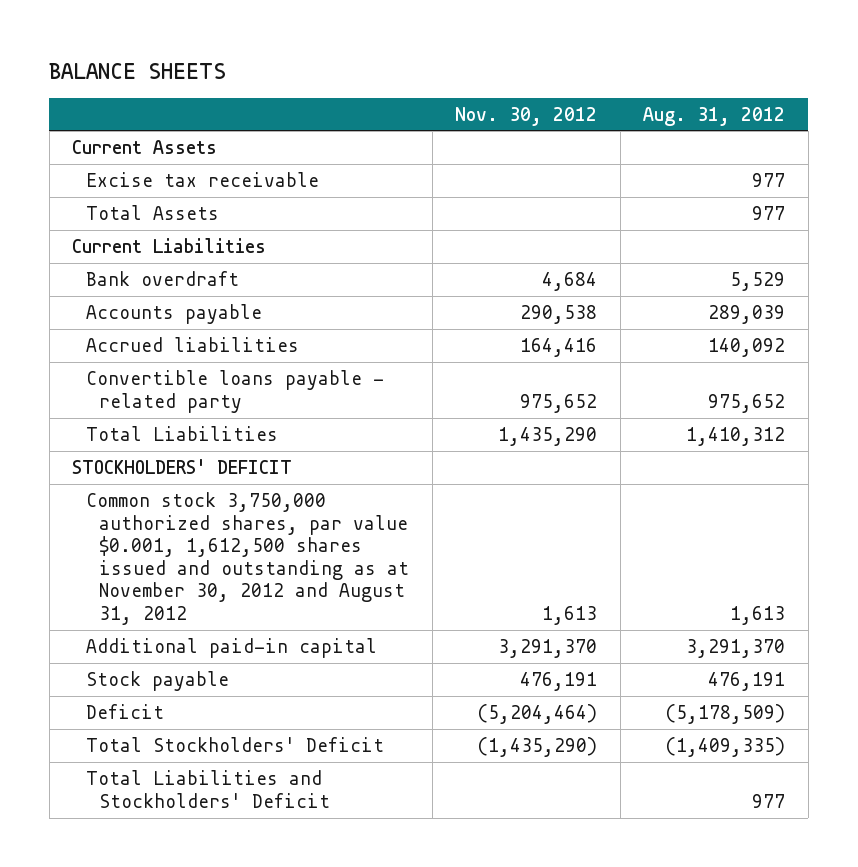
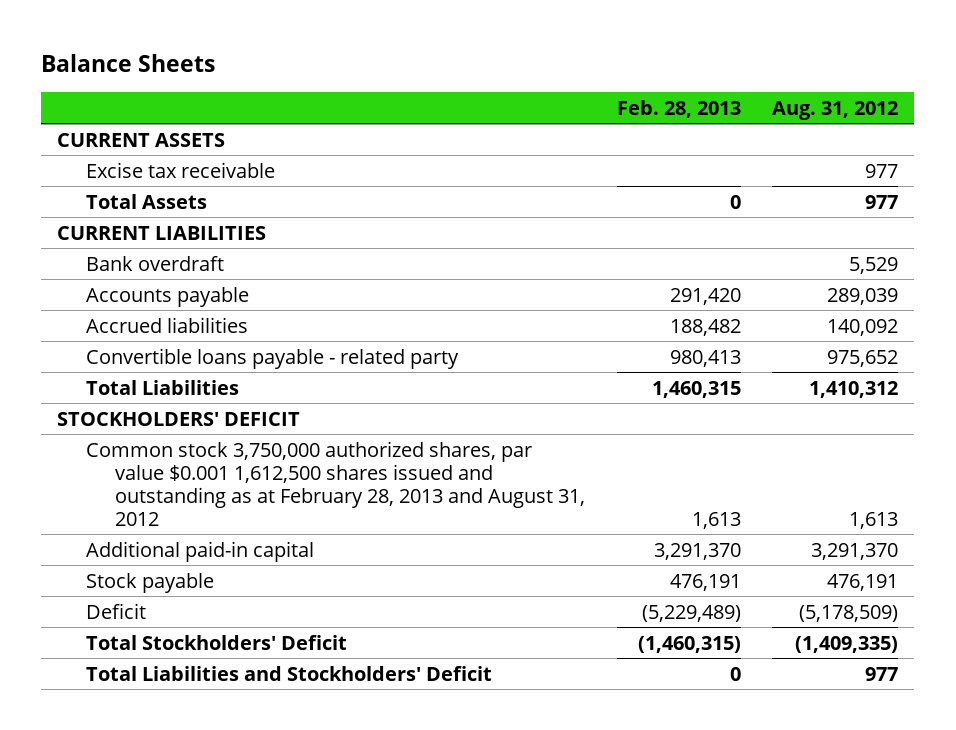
[49,62,227,79] BALANCE SHEETS -> [41,54,216,73] Balance Sheets
[455,106,598,126] Nov. 30, 2012 -> none
none -> [616,100,741,119] Feb. 28, 2013
[72,139,218,154] Current Assets -> [57,132,226,147] CURRENT ASSETS
[72,237,267,253] Current Liabilities -> [57,225,267,240] CURRENT LIABILITIES
[85,491,410,625] Common stock 3,750,000 authorized shares, par value $0.001, 1,612,500 shares issued and outstanding as at November 30, 2012 and August 31, 2012 -> [86,440,586,526] Common stock 3,750,000 authorized shares, par value $0.001 1,612,500 shares issued and outstanding as at February 28, 2013 and August 31, 2012

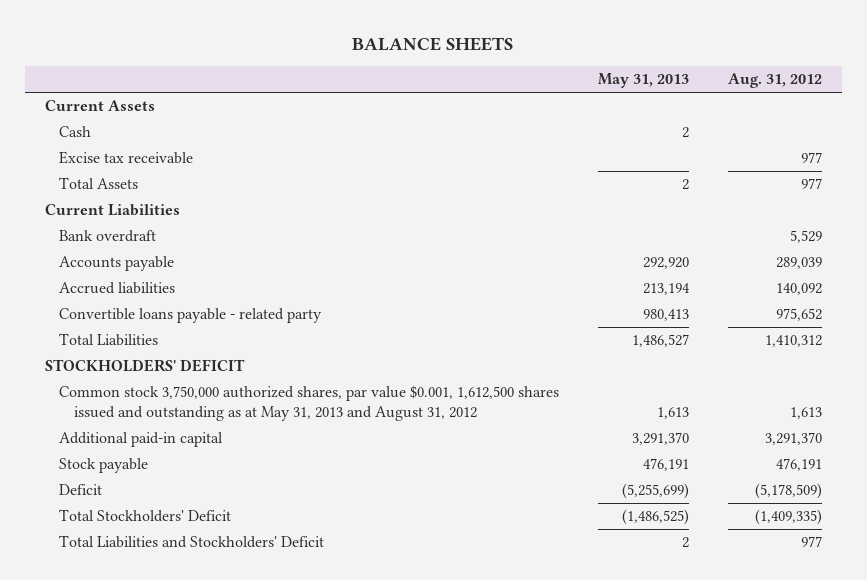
[41,54,216,73] Balance Sheets -> [352,37,514,52] BALANCE SHEETS
[616,100,741,119] Feb. 28, 2013 -> none
none -> [598,73,690,89] May 31, 2013
[57,132,226,147] CURRENT ASSETS -> [44,100,155,112] Current Assets
none -> [59,126,92,138] Cash
[57,225,267,240] CURRENT LIABILITIES -> [44,204,180,217] Current Liabilities
[86,440,586,526] Common stock 3,750,000 authorized shares, par value $0.001 1,612,500 shares issued and outstanding as at February 28, 2013 and August 31, 2012 -> [59,385,560,422] Common stock 3,750,000 authorized shares, par value $0.001, 1,612,500 shares issued and outstanding as at May 31, 2013 and August 31, 2012

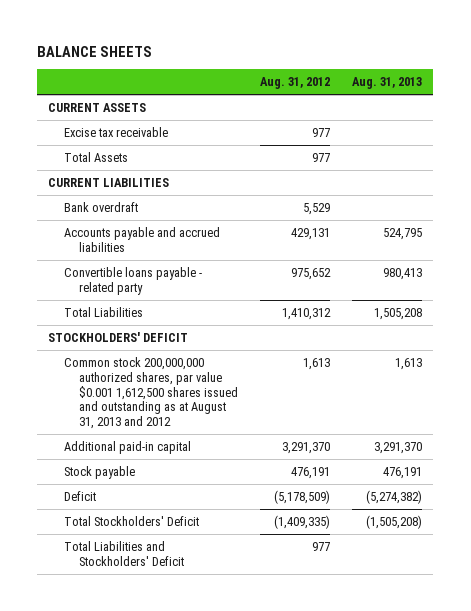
[598,73,690,89] May 31, 2013 -> none
none -> [352,77,423,90] Aug. 31, 2013
[59,126,92,138] Cash -> none
[44,100,155,112] Current Assets -> [48,102,147,112] CURRENT ASSETS
[44,204,180,217] Current Liabilities -> [48,177,170,187] CURRENT LIABILITIES
[59,256,175,272] Accounts payable -> none
[59,282,176,295] Accrued liabilities -> none
none -> [63,226,220,252] Accounts payable and accrued liabilities
[59,385,560,422] Common stock 3,750,000 authorized shares, par value $0.001, 1,612,500 shares issued and outstanding as at May 31, 2013 and August 31, 2012 -> [63,356,239,430] Common stock 200,000,000 authorized shares, par value $0.001 1,612,500 shares issued and outstanding as at August 31, 2013 and 2012

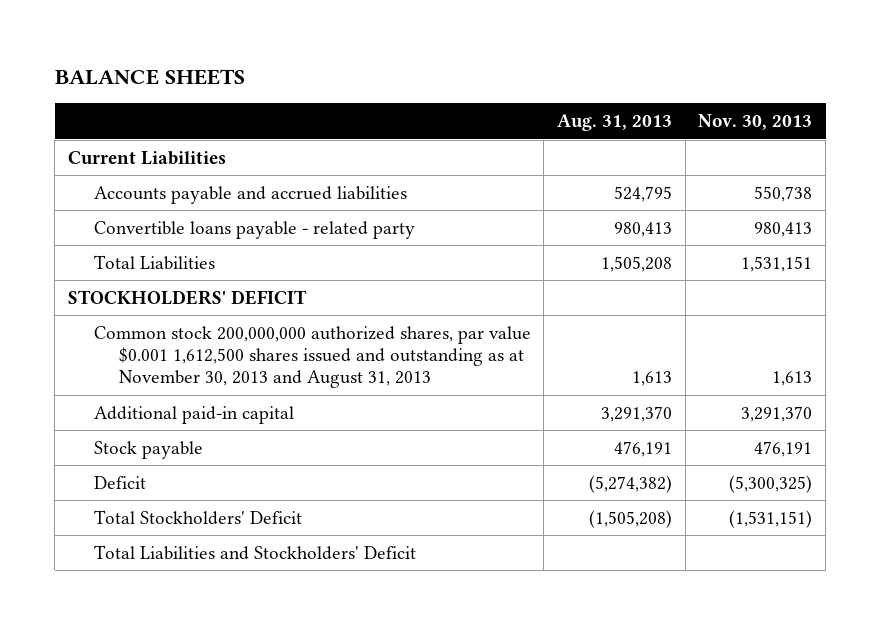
[260,77,331,90] Aug. 31, 2012 -> none
none -> [698,113,813,130] Nov. 30, 2013
[48,102,147,112] CURRENT ASSETS -> none
[63,126,168,137] Excise tax receivable -> none
[63,151,128,162] Total Assets -> none
[63,201,138,212] Bank overdraft -> none
[48,177,170,187] CURRENT LIABILITIES -> [68,150,227,165] Current Liabilities
[63,356,239,430] Common stock 200,000,000 authorized shares, par value $0.001 1,612,500 shares issued and outstanding as at August 31, 2013 and 2012 -> [93,325,531,389] Common stock 200,000,000 authorized shares, par value $0.001 1,612,500 shares issued and outstanding as at November 30, 2013 and August 31, 2013

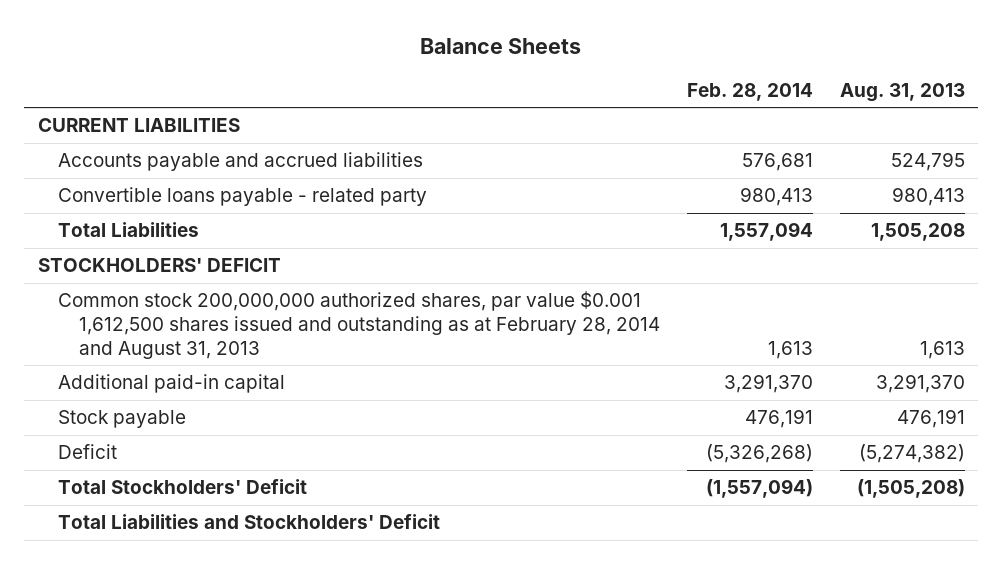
[54,69,245,86] BALANCE SHEETS -> [420,37,582,54] Balance Sheets
[698,113,813,130] Nov. 30, 2013 -> none
none -> [687,82,814,101] Feb. 28, 2014
[68,150,227,165] Current Liabilities -> [37,118,240,133] CURRENT LIABILITIES
[93,325,531,389] Common stock 200,000,000 authorized shares, par value $0.001 1,612,500 shares issued and outstanding as at November 30, 2013 and August 31, 2013 -> [58,291,661,359] Common stock 200,000,000 authorized shares, par value $0.001 1,612,500 shares issued and outstanding as at February 28, 2014 and August 31, 2013

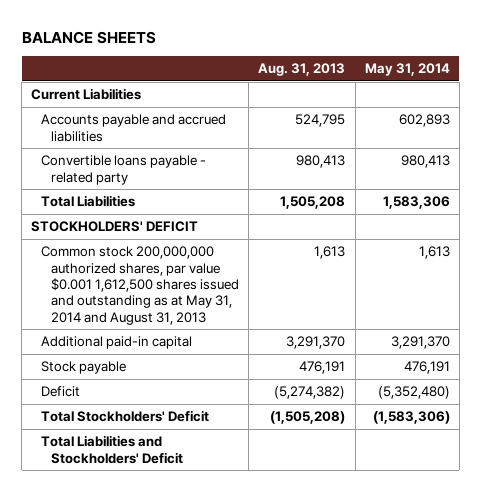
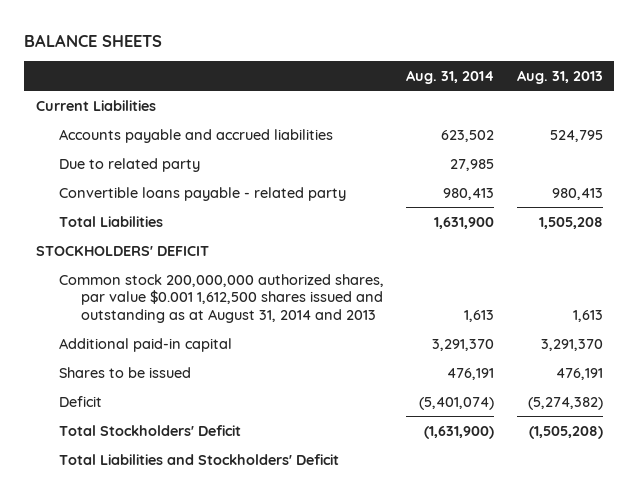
[364,63,450,77] May 31, 2014 -> none
none -> [406,69,495,84] Aug. 31, 2014
none -> [58,157,200,172] Due to related party
[41,246,240,325] Common stock 200,000,000 authorized shares, par value $0.001 1,612,500 shares issued and outstanding as at May 31, 2014 and August 31, 2013 -> [58,273,384,324] Common stock 200,000,000 authorized shares, par value $0.001 1,612,500 shares issued and outstanding as at August 31, 2014 and 2013
[41,361,127,375] Stock payable -> [58,366,191,378] Shares to be issued

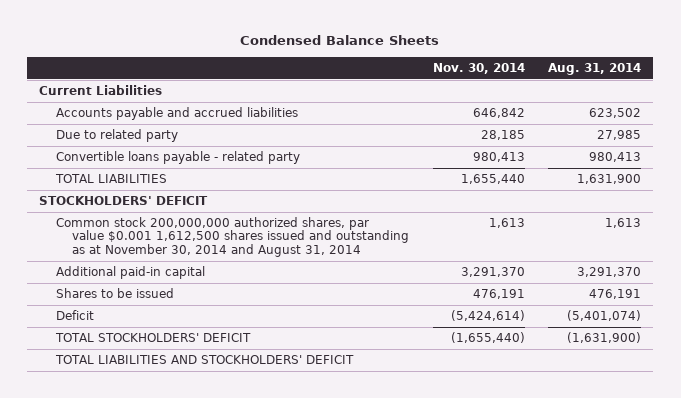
[24,33,163,47] BALANCE SHEETS -> [240,35,440,46] Condensed Balance Sheets
[517,69,604,84] Aug. 31, 2013 -> none
none -> [432,62,525,74] Nov. 30, 2014
[58,215,163,227] Total Liabilities -> [54,174,167,184] TOTAL LIABILITIES
[58,273,384,324] Common stock 200,000,000 authorized shares, par value $0.001 1,612,500 shares issued and outstanding as at August 31, 2014 and 2013 -> [55,217,409,257] Common stock 200,000,000 authorized shares, par value $0.001 1,612,500 shares issued and outstanding as at November 30, 2014 and August 31, 2014
[58,424,241,436] Total Stockholders' Deficit -> [54,333,251,343] TOTAL STOCKHOLDERS' DEFICIT
[58,453,339,465] Total Liabilities and Stockholders' Deficit -> [54,355,354,365] TOTAL LIABILITIES AND STOCKHOLDERS' DEFICIT

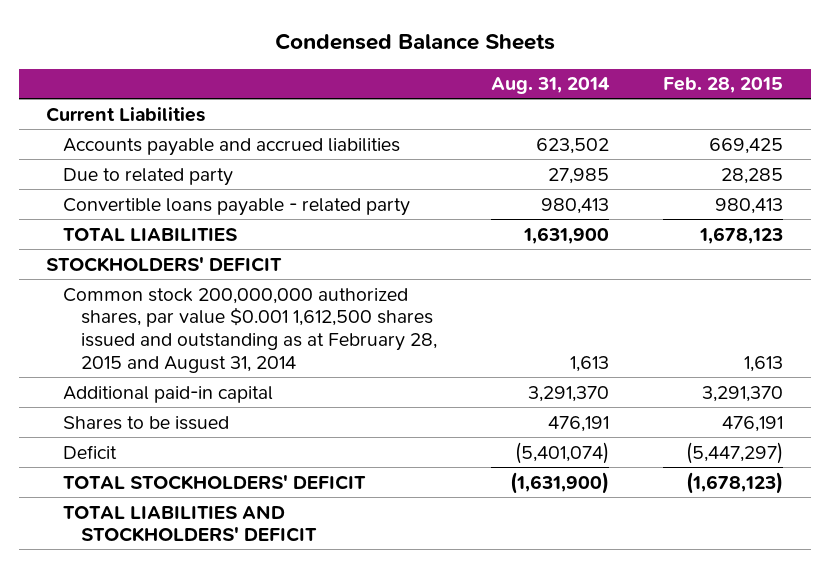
[432,62,525,74] Nov. 30, 2014 -> none
none -> [663,77,784,94] Feb. 28, 2015
[55,217,409,257] Common stock 200,000,000 authorized shares, par value $0.001 1,612,500 shares issued and outstanding as at November 30, 2014 and August 31, 2014 -> [63,287,437,373] Common stock 200,000,000 authorized shares, par value $0.001 1,612,500 shares issued and outstanding as at February 28, 2015 and August 31, 2014

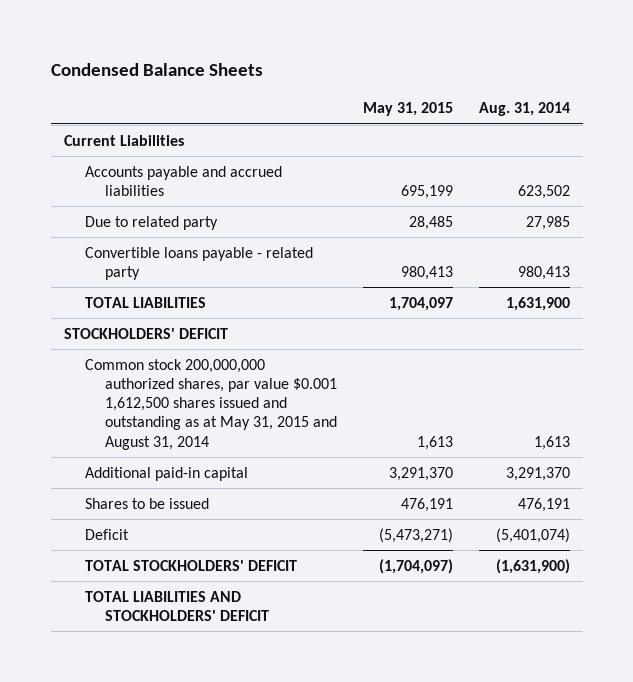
[663,77,784,94] Feb. 28, 2015 -> none
none -> [363,102,454,117] May 31, 2015
[63,287,437,373] Common stock 200,000,000 authorized shares, par value $0.001 1,612,500 shares issued and outstanding as at February 28, 2015 and August 31, 2014 -> [84,358,338,450] Common stock 200,000,000 authorized shares, par value $0.001 1,612,500 shares issued and outstanding as at May 31, 2015 and August 31, 2014

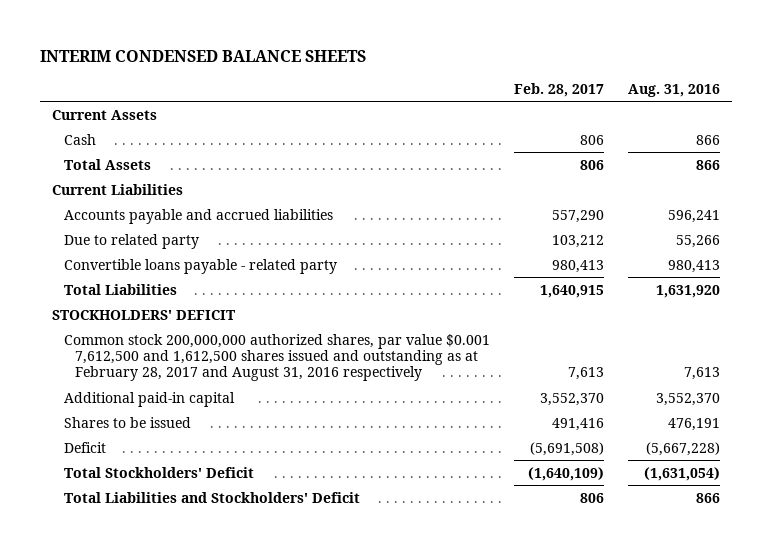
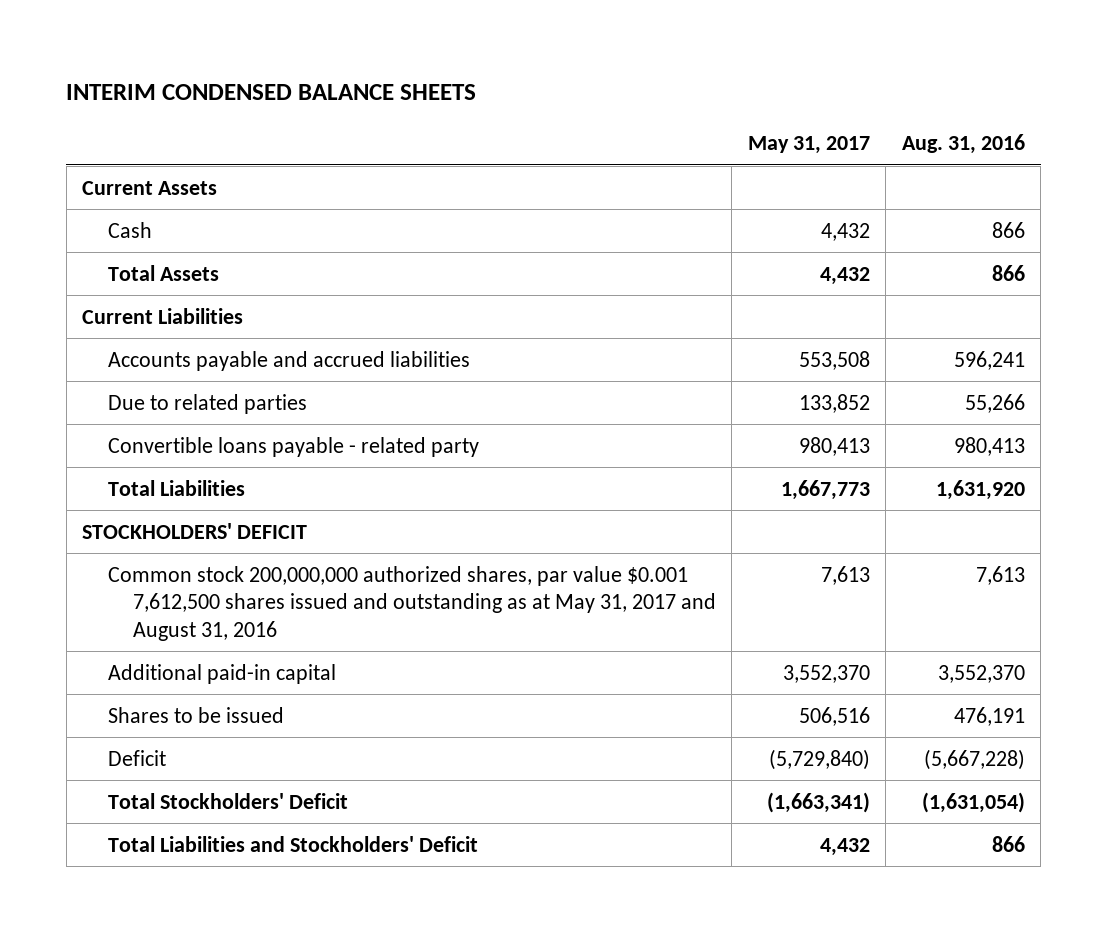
[513,82,604,97] Feb. 28, 2017 -> none
none -> [747,136,870,155] May 31, 2017
[63,233,199,249] Due to related party -> [107,393,307,414] Due to related parties
[63,333,490,382] Common stock 200,000,000 authorized shares, par value $0.001 7,612,500 and 1,612,500 shares issued and outstanding as at February 28, 2017 and August 31, 2016 respectively -> [107,565,717,641] Common stock 200,000,000 authorized shares, par value $0.001 7,612,500 shares issued and outstanding as at May 31, 2017 and August 31, 2016

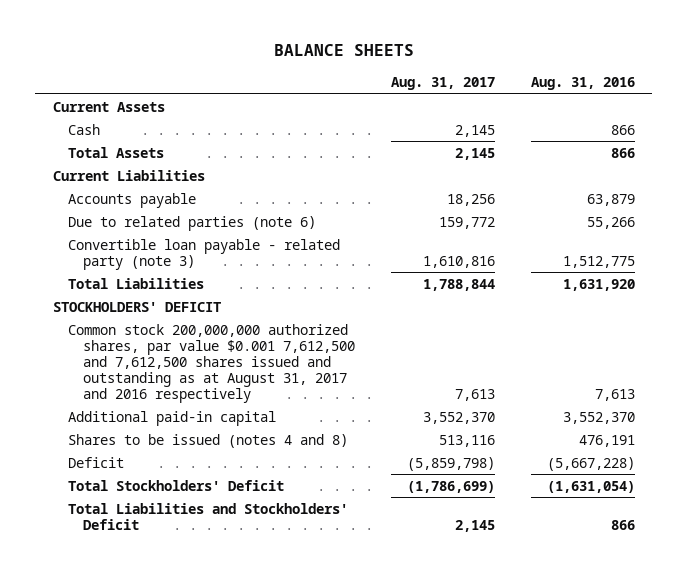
[66,83,477,100] INTERIM CONDENSED BALANCE SHEETS -> [273,44,414,57] BALANCE SHEETS
[747,136,870,155] May 31, 2017 -> none
none -> [390,76,495,90] Aug. 31, 2017
[107,350,470,371] Accounts payable and accrued liabilities -> none
none -> [67,192,196,208] Accounts payable
[107,393,307,414] Due to related parties -> [67,215,316,231] Due to related parties (note 6)
[107,436,479,457] Convertible loans payable - related party -> [67,238,340,270] Convertible loan payable - related party (note 3)
[953,436,1025,456] 980,413 -> [562,255,635,268] 1,512,775
[107,565,717,641] Common stock 200,000,000 authorized shares, par value $0.001 7,612,500 shares issued and outstanding as at May 31, 2017 and August 31, 2016 -> [67,323,356,403] Common stock 200,000,000 authorized shares, par value $0.001 7,612,500 and 7,612,500 shares issued and outstanding as at August 31, 2017 and 2016 respectively
[107,706,284,723] Shares to be issued -> [67,433,348,448] Shares to be issued (notes 4 and 8)

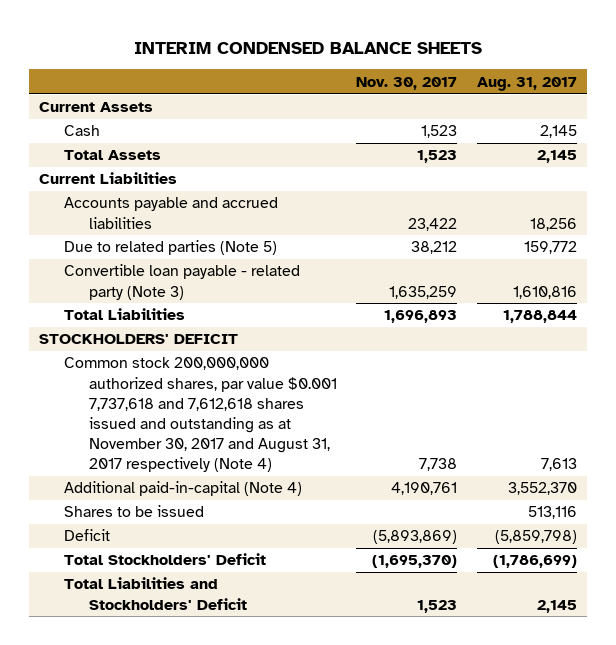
[273,44,414,57] BALANCE SHEETS -> [133,41,482,54] INTERIM CONDENSED BALANCE SHEETS
[530,76,635,90] Aug. 31, 2016 -> none
none -> [356,76,458,90] Nov. 30, 2017
[67,192,196,208] Accounts payable -> [63,197,278,229] Accounts payable and accrued liabilities
[67,215,316,231] Due to related parties (note 6) -> [63,240,277,256] Due to related parties (Note 5)
[67,238,340,270] Convertible loan payable - related party (note 3) -> [63,264,300,300] Convertible loan payable - related party (Note 3)
[67,323,356,403] Common stock 200,000,000 authorized shares, par value $0.001 7,612,500 and 7,612,500 shares issued and outstanding as at August 31, 2017 and 2016 respectively -> [63,357,338,472] Common stock 200,000,000 authorized shares, par value $0.001 7,737,618 and 7,612,618 shares issued and outstanding as at November 30, 2017 and August 31, 2017 respectively (Note 4)
[67,410,276,426] Additional paid-in capital -> [63,481,302,497] Additional paid-in-capital (Note 4)
[67,433,348,448] Shares to be issued (notes 4 and 8) -> [63,505,204,518] Shares to be issued

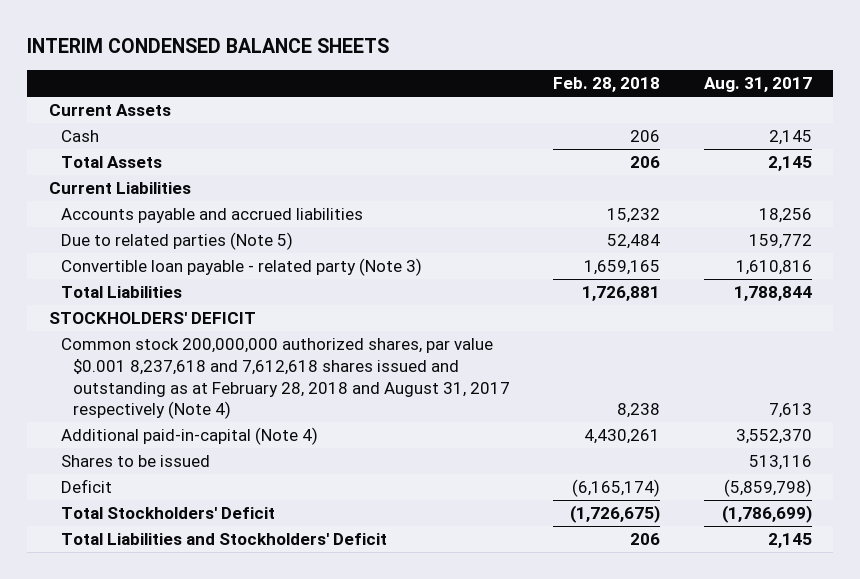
[356,76,458,90] Nov. 30, 2017 -> none
none -> [553,77,661,93] Feb. 28, 2018
[63,357,338,472] Common stock 200,000,000 authorized shares, par value $0.001 7,737,618 and 7,612,618 shares issued and outstanding as at November 30, 2017 and August 31, 2017 respectively (Note 4) -> [60,338,510,420] Common stock 200,000,000 authorized shares, par value $0.001 8,237,618 and 7,612,618 shares issued and outstanding as at February 28, 2018 and August 31, 2017 respectively (Note 4)

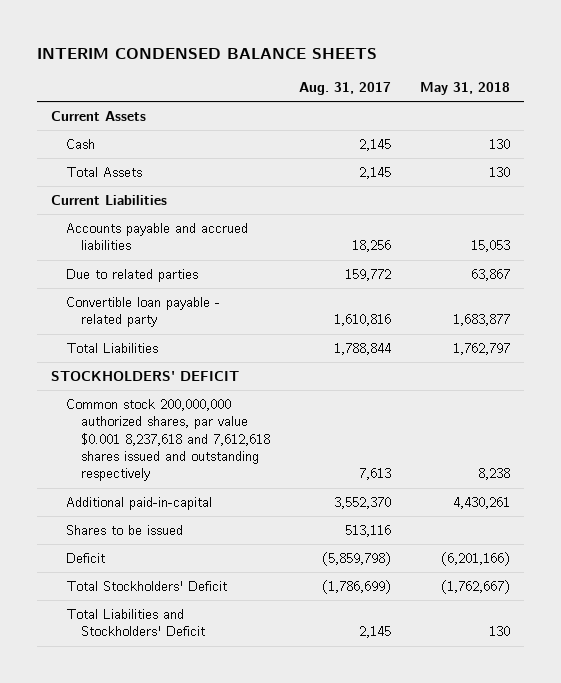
[553,77,661,93] Feb. 28, 2018 -> none
none -> [419,81,510,95] May 31, 2018
[60,232,293,251] Due to related parties (Note 5) -> [66,269,199,283] Due to related parties
[60,258,422,277] Convertible loan payable - related party (Note 3) -> [66,297,221,328] Convertible loan payable - related party
[60,338,510,420] Common stock 200,000,000 authorized shares, par value $0.001 8,237,618 and 7,612,618 shares issued and outstanding as at February 28, 2018 and August 31, 2017 respectively (Note 4) -> [66,399,271,482] Common stock 200,000,000 authorized shares, par value $0.001 8,237,618 and 7,612,618 shares issued and outstanding respectively
[60,427,318,446] Additional paid-in-capital (Note 4) -> [66,497,213,511] Additional paid-in-capital

